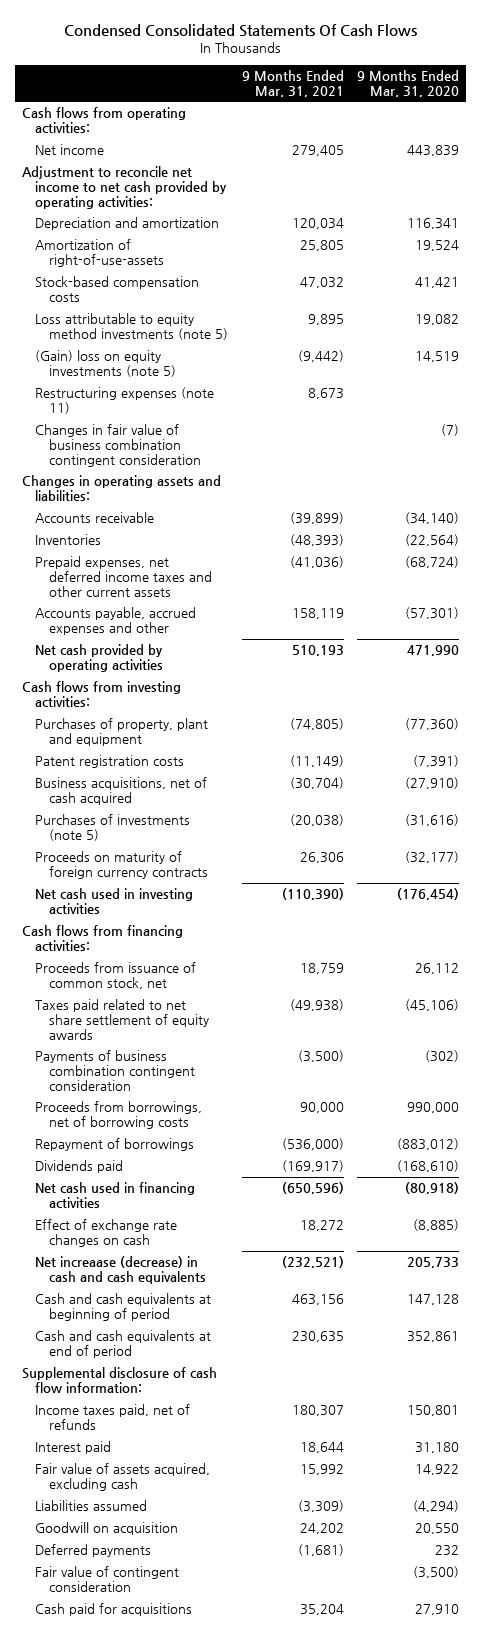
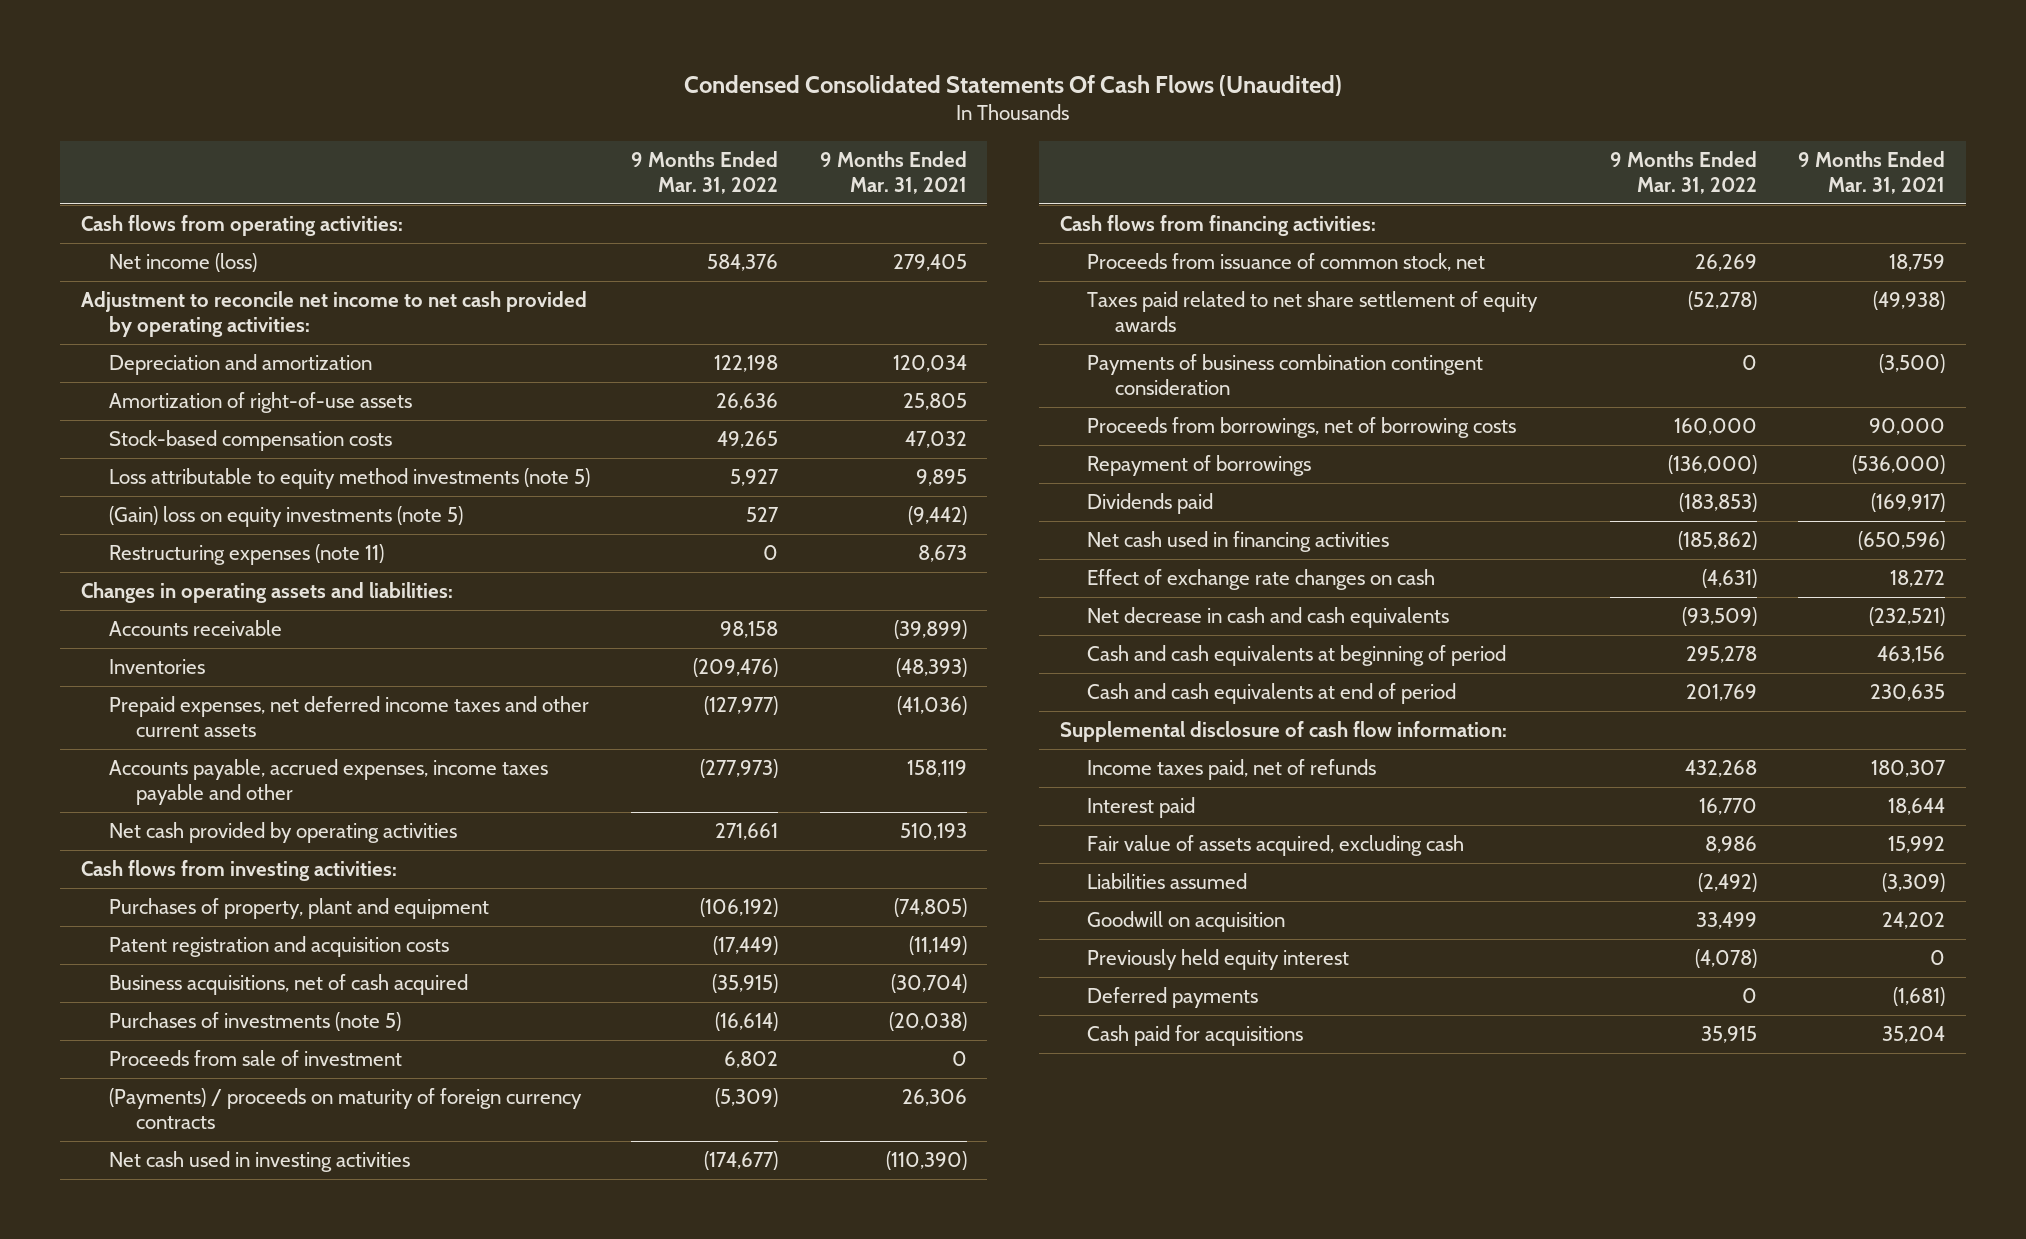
[63,23,417,37] Condensed Consolidated Statements Of Cash Flows -> [684,74,1343,96] Condensed Consolidated Statements Of Cash Flows (Unaudited)
[357,70,460,97] 9 Months Ended Mar. 31, 2020 -> none
none -> [631,151,779,195] 9 Months Ended Mar. 31, 2022
[35,144,105,156] Net income -> [108,253,257,273] Net income (loss)
[35,239,164,268] Amortization of right-of-use-assets -> [108,392,412,414] Amortization of right-of-use assets
[35,424,201,468] Changes in fair value of business combination contingent consideration -> none
[35,607,197,636] Accounts payable, accrued expenses and other -> [108,759,548,805] Accounts payable, accrued expenses, income taxes payable and other
[35,755,185,769] Patent registration costs -> [108,936,449,958] Patent registration and acquisition costs
none -> [108,1050,402,1067] Proceeds from sale of investment
[35,851,208,880] Proceeds on maturity of foreign currency contracts -> [108,1088,582,1129] (Payments) / proceeds on maturity of foreign currency contracts
[35,1256,206,1285] Net increaase (decrease) in cash and cash equivalents -> [1087,607,1450,629] Net decrease in cash and cash equivalents
none -> [1087,949,1350,971] Previously held equity interest
[35,1566,180,1593] Fair value of contingent consideration -> none

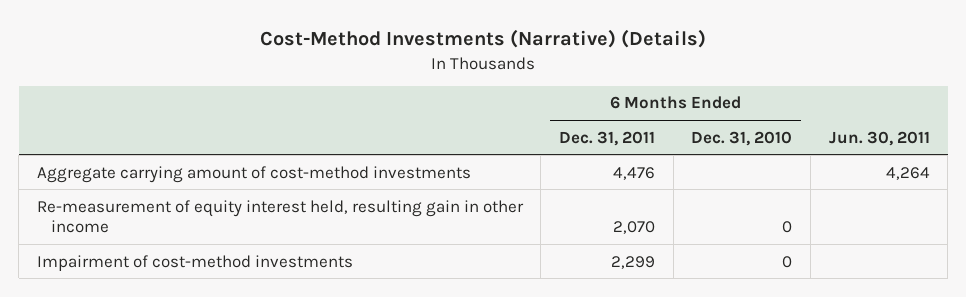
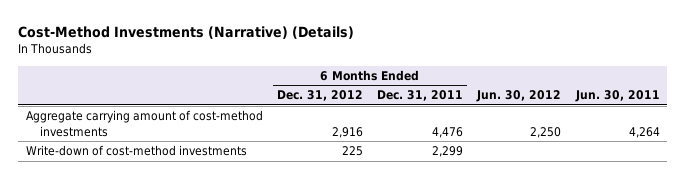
[691,130,793,146] Dec. 31, 2010 -> none
none -> [276,90,363,102] Dec. 31, 2012
none -> [476,90,562,103] Jun. 30, 2012
[36,199,524,234] Re-measurement of equity interest held, resulting gain in other income -> none
[36,254,353,271] Impairment of cost-method investments -> [25,145,247,157] Write-down of cost-method investments

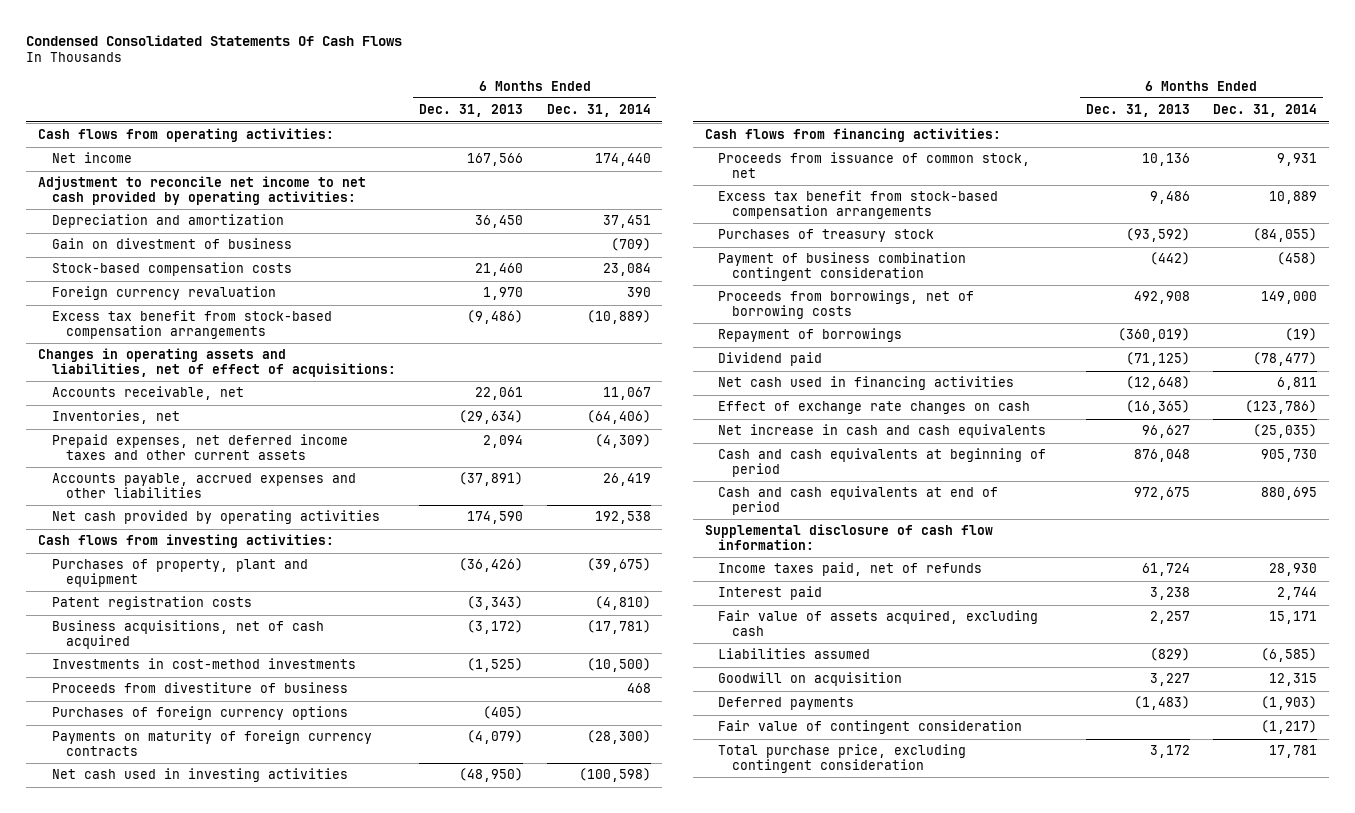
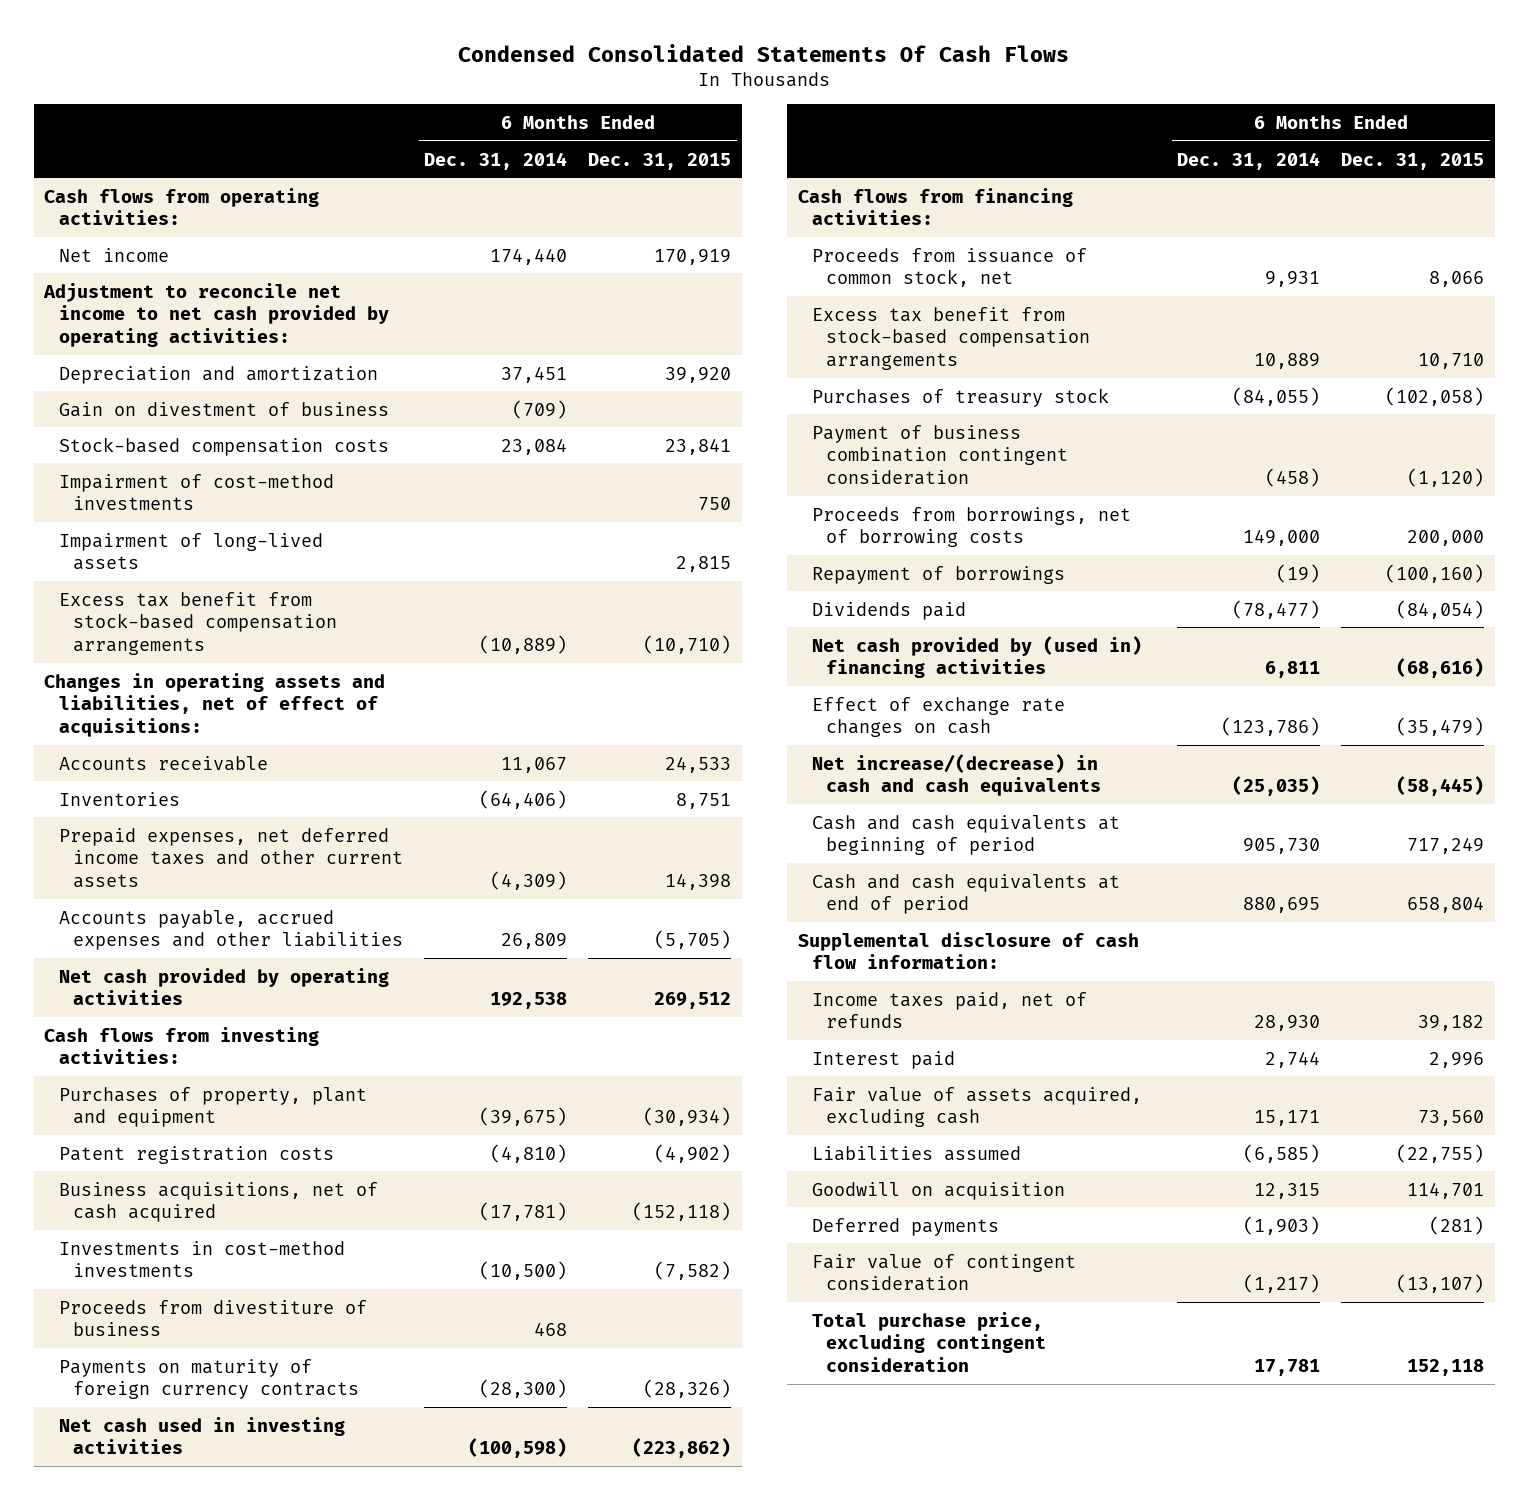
[419,104,524,118] Dec. 31, 2013 -> none
none -> [588,152,732,170] Dec. 31, 2015
[51,286,276,301] Foreign currency revaluation -> none
none -> [58,473,334,511] Impairment of cost-method investments
none -> [58,532,323,571] Impairment of long-lived assets
[51,386,244,401] Accounts receivable, net -> [58,755,268,771] Accounts receivable
[51,410,180,425] Inventories, net -> [58,791,180,806] Inventories
[602,473,651,487] 26,419 -> [501,933,568,950] 26,809
[51,706,348,721] Purchases of foreign currency options -> none
[718,352,823,367] Dividend paid -> [811,601,966,620] Dividends paid
[718,376,1015,391] Net cash used in financing activities -> [811,635,1142,679] Net cash provided by (used in) financing activities
[718,424,1047,439] Net increase in cash and cash equivalents -> [811,753,1102,797] Net increase/(decrease) in cash and cash equivalents

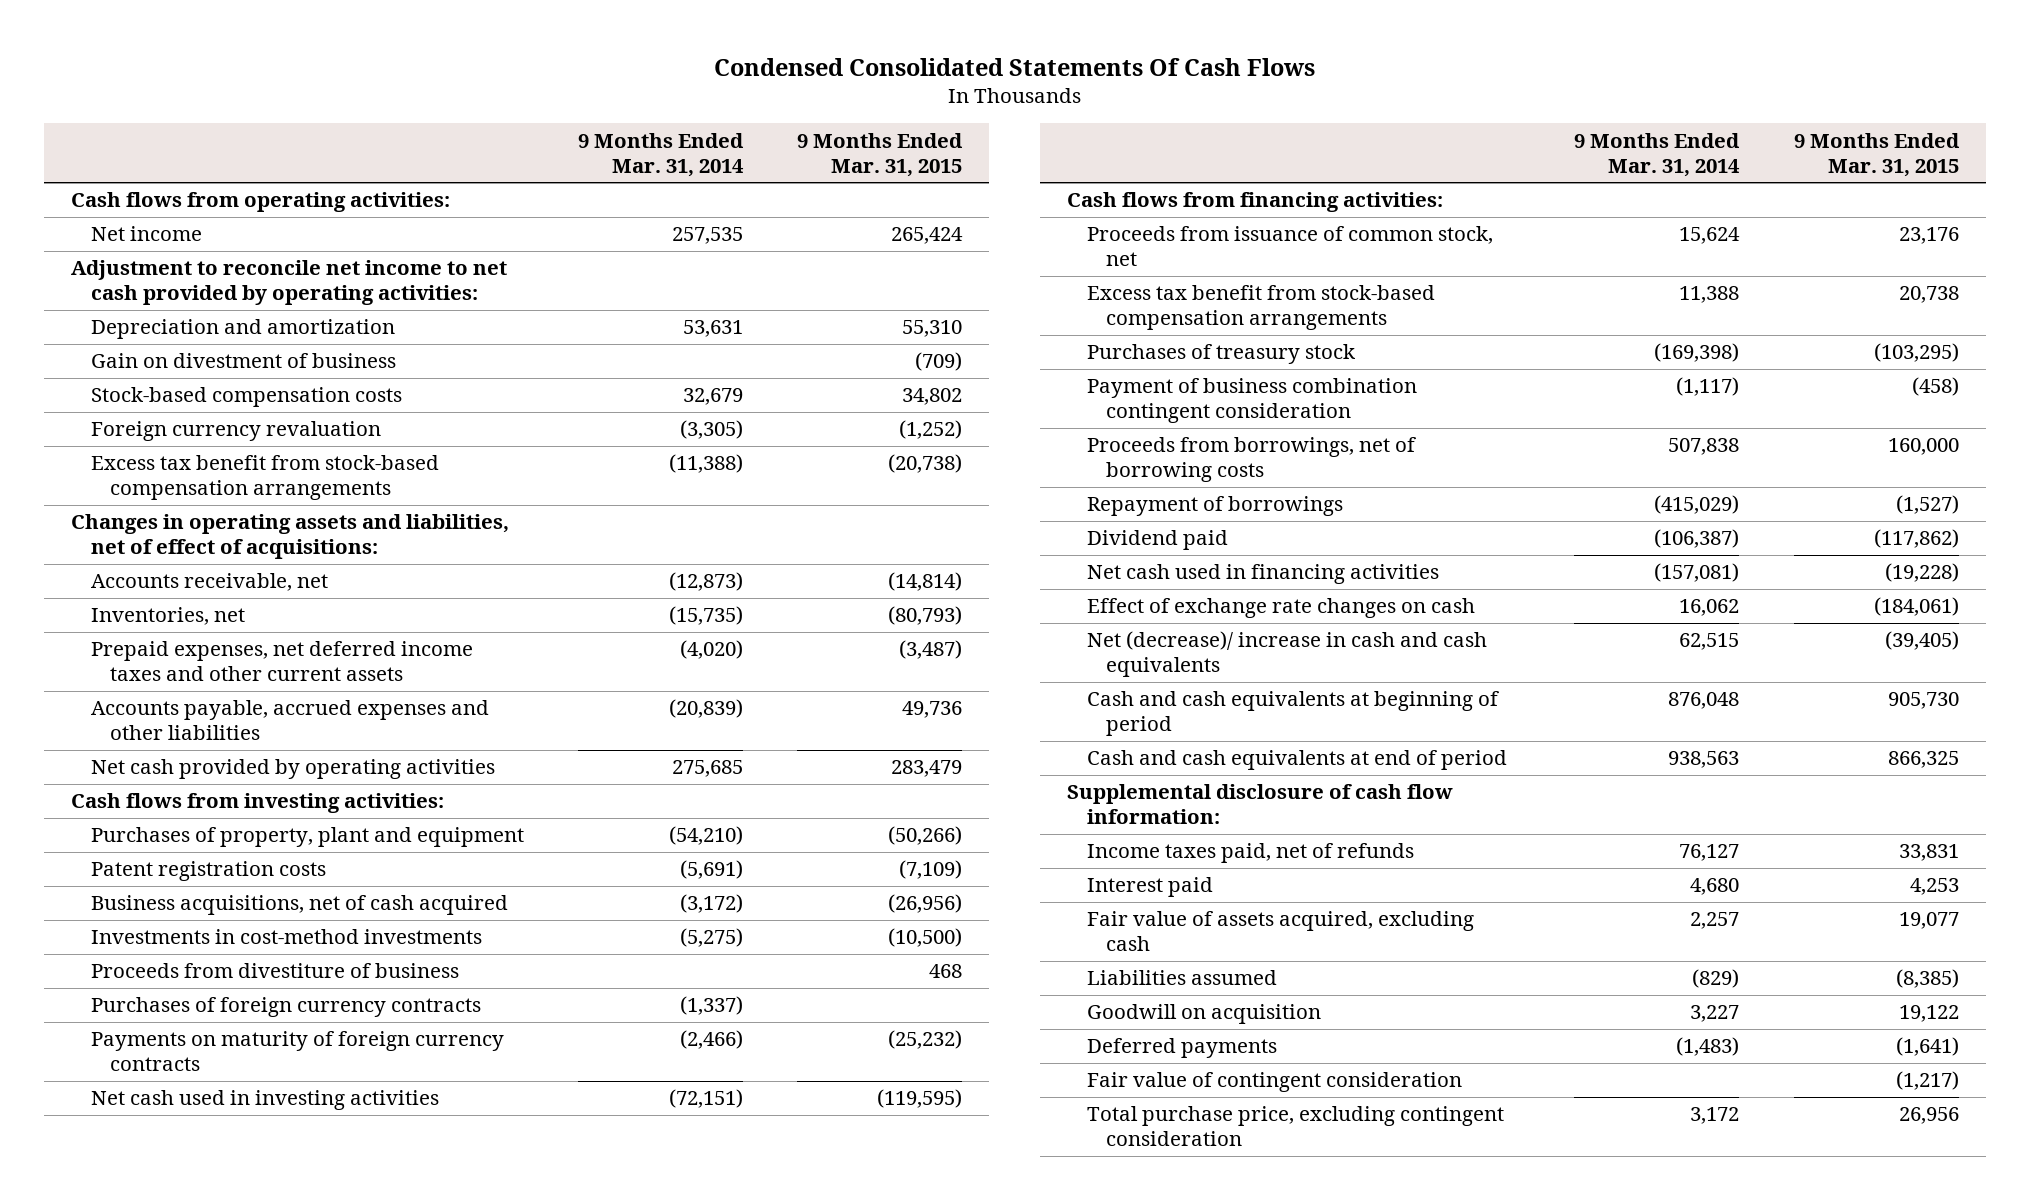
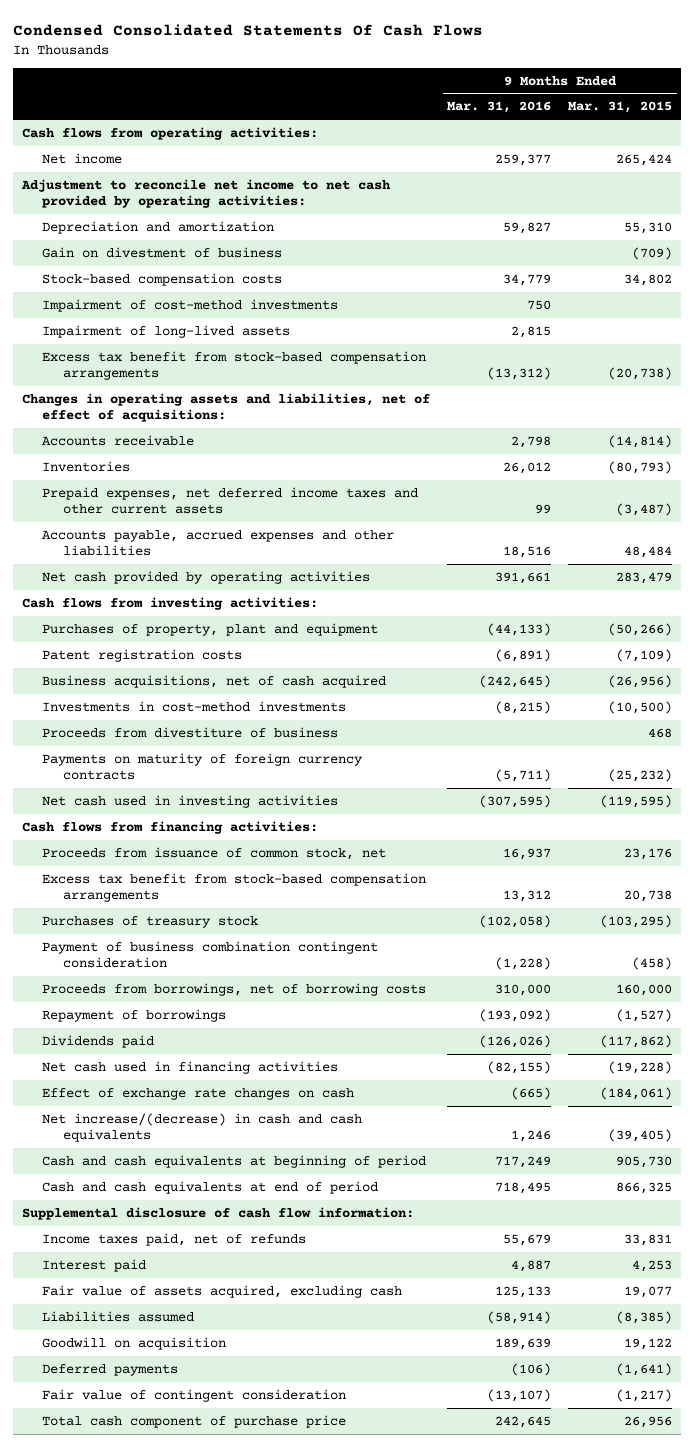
[578,132,745,177] 9 Months Ended Mar. 31, 2014 -> none
none -> [447,101,552,114] Mar. 31, 2016
[90,421,381,442] Foreign currency revaluation -> none
none -> [42,298,339,312] Impairment of cost-method investments
none -> [42,324,291,338] Impairment of long-lived assets
[90,573,328,592] Accounts receivable, net -> [42,434,195,446] Accounts receivable
[90,607,245,626] Inventories, net -> [42,460,131,472] Inventories
[902,701,963,719] 49,736 -> [624,546,673,559] 48,484
[90,997,481,1018] Purchases of foreign currency contracts -> none
[1086,530,1228,551] Dividend paid -> [42,1034,155,1048] Dividends paid
[1086,631,1487,678] Net (decrease)/ increase in cash and cash equivalents -> [42,1112,363,1143] Net increase/(decrease) in cash and cash equivalents
[1086,1106,1504,1147] Total purchase price, excluding contingent consideration -> [42,1414,347,1428] Total cash component of purchase price

